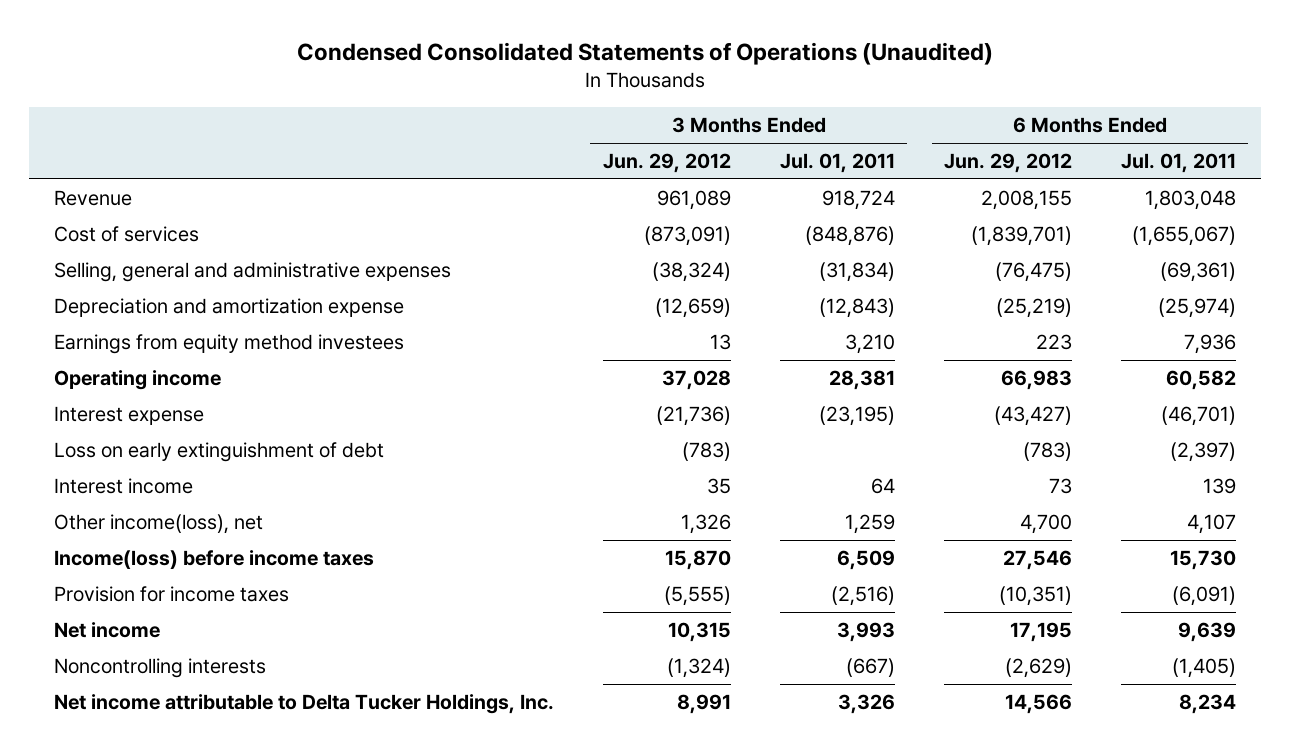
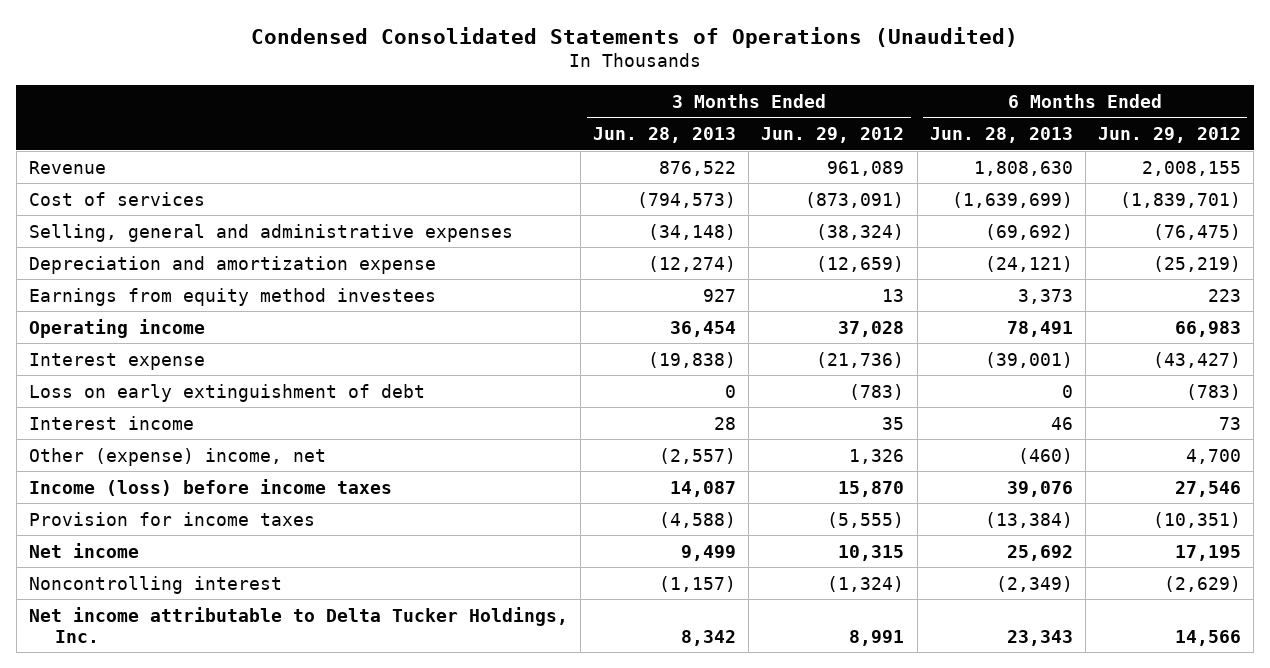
[779,153,895,174] Jul. 01, 2011 -> none
[1121,153,1237,174] Jul. 01, 2011 -> none
none -> [593,127,737,144] Jun. 28, 2013
none -> [929,127,1073,144] Jun. 28, 2013
[53,513,263,534] Other income(loss), net -> [28,447,326,466] Other (expense) income, net
[53,549,374,569] Income(loss) before income taxes -> [28,478,392,496] Income (loss) before income taxes
[53,657,266,678] Noncontrolling interests -> [28,575,282,594] Noncontrolling interest

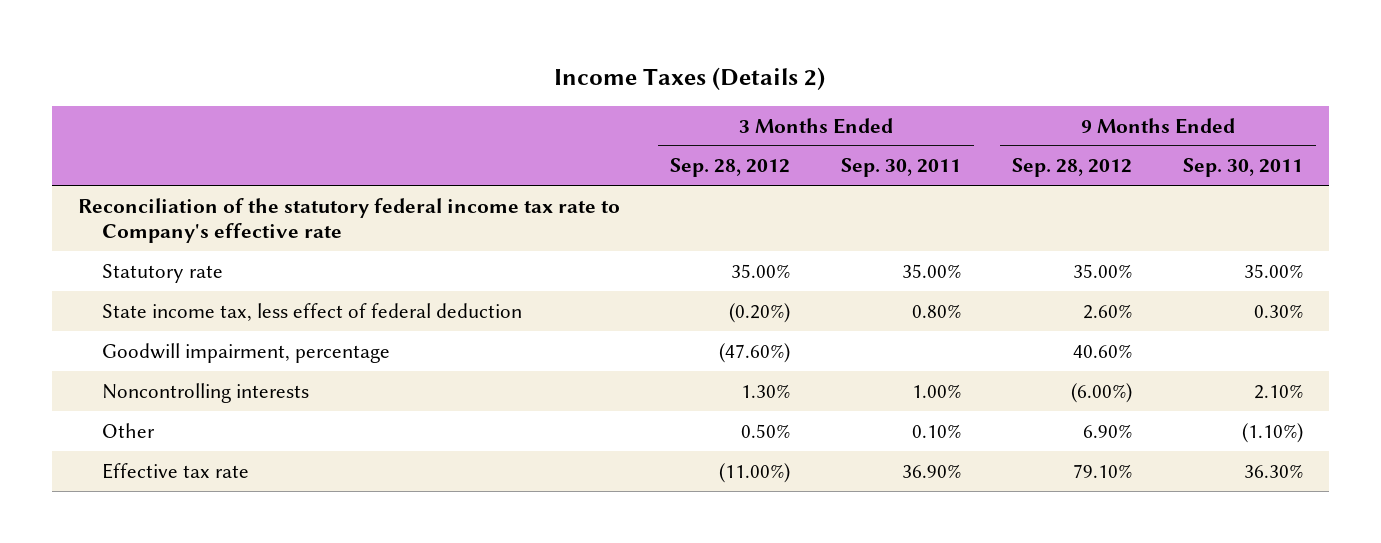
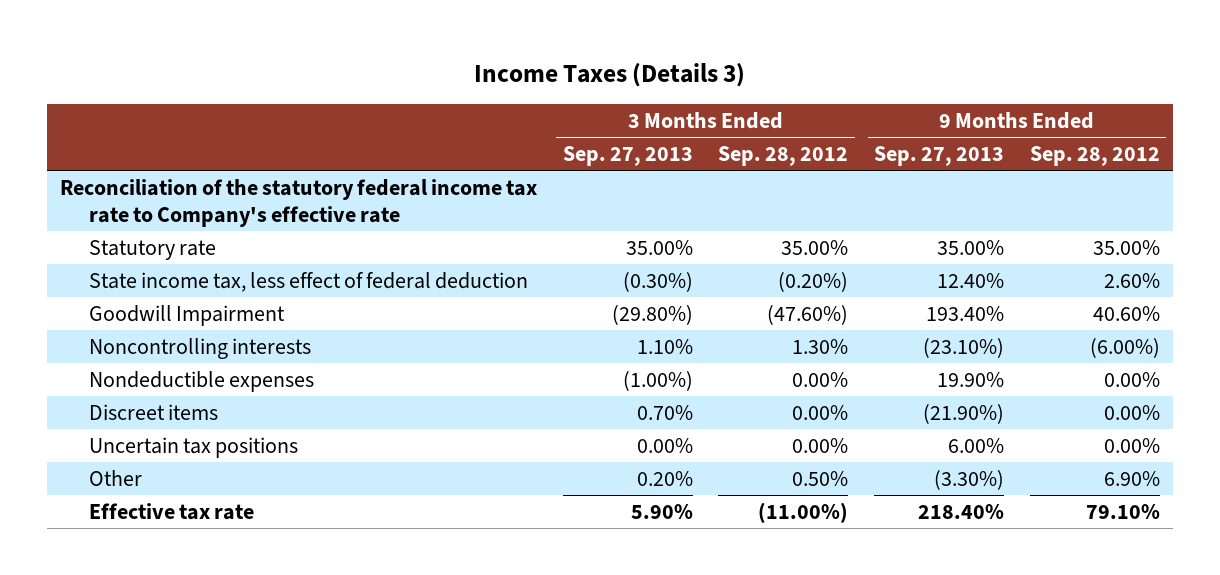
[554,66,826,90] Income Taxes (Details 2) -> [473,62,745,87] Income Taxes (Details 3)
[841,158,962,178] Sep. 30, 2011 -> none
[1183,158,1304,178] Sep. 30, 2011 -> none
none -> [562,146,693,167] Sep. 27, 2013
none -> [874,146,1005,167] Sep. 27, 2013
[102,342,391,363] Goodwill impairment, percentage -> [88,304,285,326] Goodwill Impairment
none -> [88,370,314,392] Nondeductible expenses
none -> [88,403,218,420] Discreet items
none -> [88,436,298,458] Uncertain tax positions

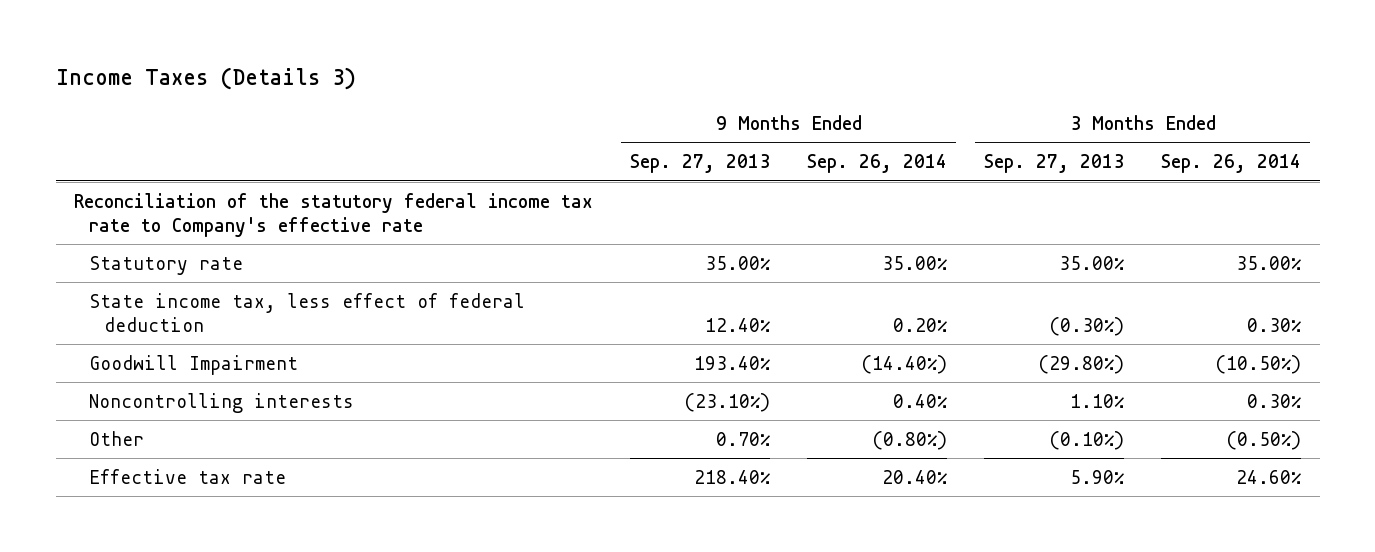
[718,146,849,167] Sep. 28, 2012 -> none
[1029,146,1160,167] Sep. 28, 2012 -> none
none -> [807,154,948,174] Sep. 26, 2014
none -> [1161,154,1302,174] Sep. 26, 2014
[88,370,314,392] Nondeductible expenses -> none
[88,403,218,420] Discreet items -> none
[88,436,298,458] Uncertain tax positions -> none
[636,470,693,486] 0.20% -> [1049,430,1125,450] (0.10%)
[934,469,1005,490] (3.30%) -> [716,431,772,446] 0.70%

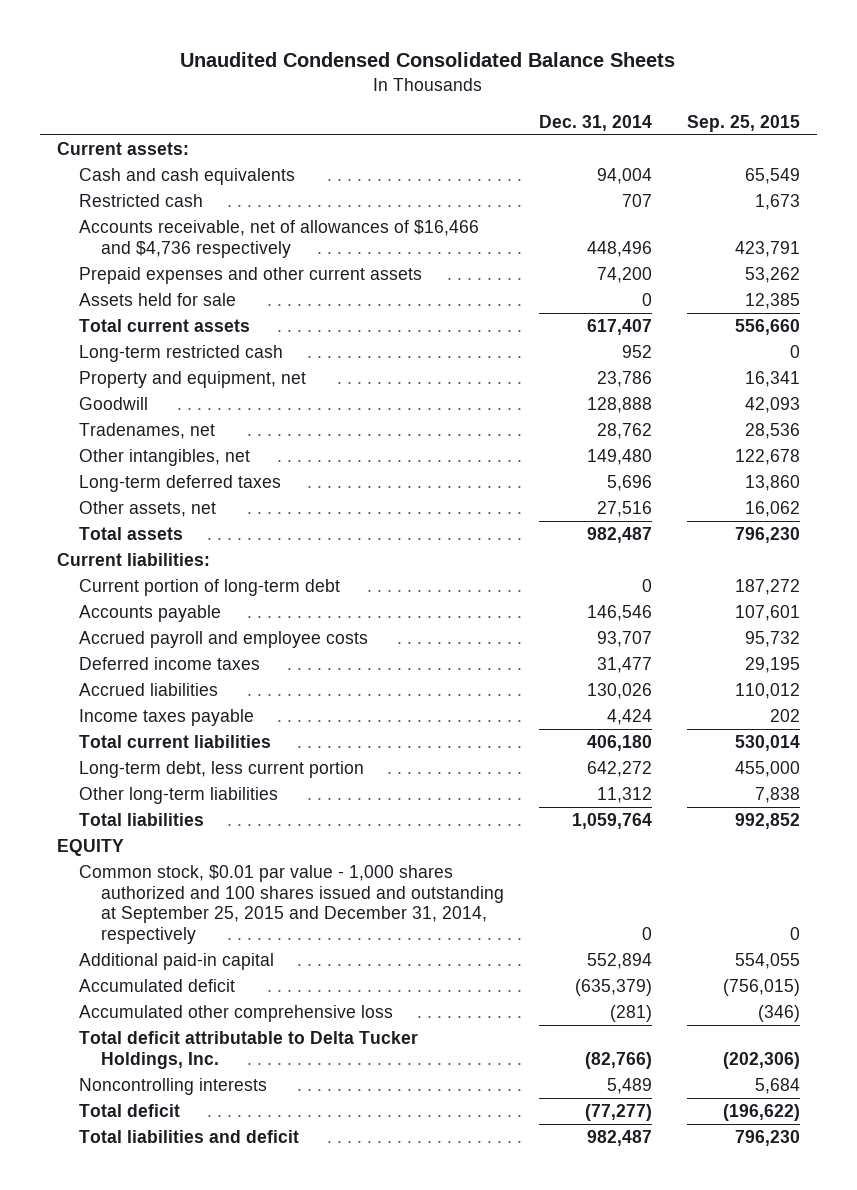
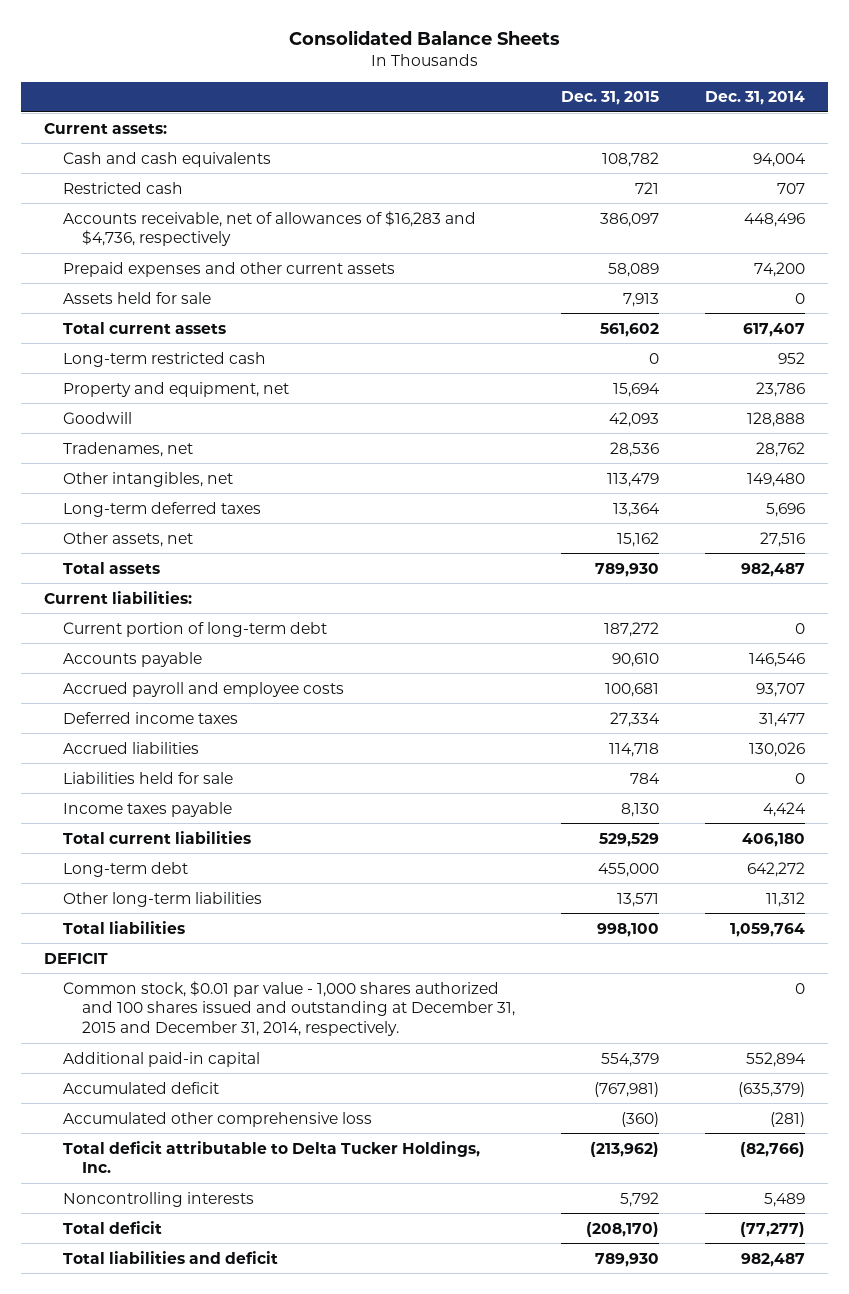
[180,52,676,68] Unaudited Condensed Consolidated Balance Sheets -> [288,30,560,46] Consolidated Balance Sheets
[686,114,800,132] Sep. 25, 2015 -> none
none -> [560,91,659,106] Dec. 31, 2015
[79,220,480,258] Accounts receivable, net of allowances of $16,466 and $4,736 respectively -> [63,210,477,247] Accounts receivable, net of allowances of $16,283 and $4,736, respectively
none -> [63,771,234,784] Liabilities held for sale
[79,761,365,779] Long-term debt, less current portion -> [63,861,189,877] Long-term debt
[57,839,125,857] EQUITY -> [44,952,109,964] DEFICIT
[79,865,505,944] Common stock, $0.01 par value - 1,000 shares authorized and 100 shares issued and outstanding at September 25, 2015 and December 31, 2014, respectively -> [63,980,515,1037] Common stock, $0.01 par value - 1,000 shares authorized and 100 shares issued and outstanding at December 31, 2015 and December 31, 2014, respectively.

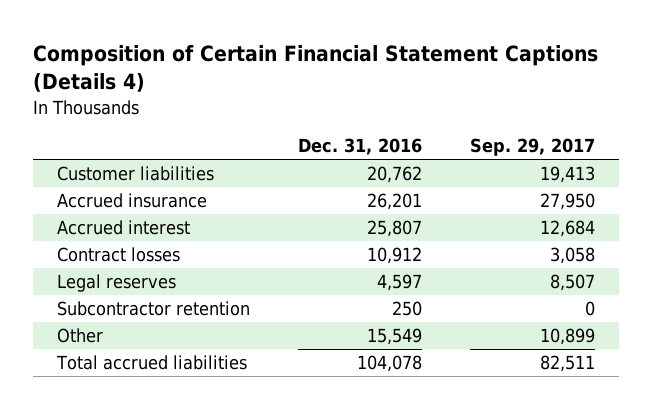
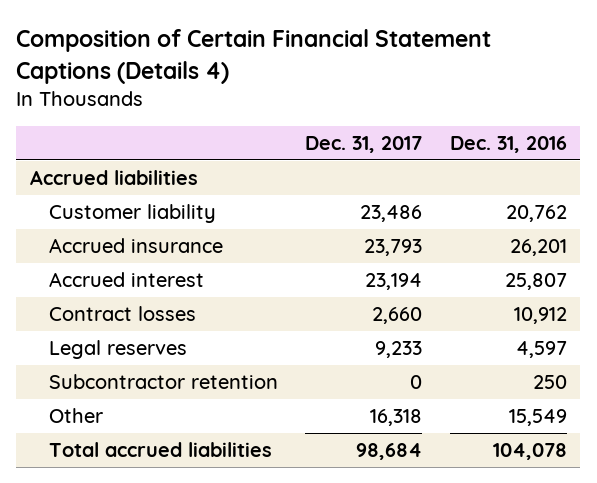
[469,138,595,157] Sep. 29, 2017 -> none
none -> [305,135,423,153] Dec. 31, 2017
none -> [29,170,198,186] Accrued liabilities
[56,166,214,182] Customer liabilities -> [49,204,217,224] Customer liability

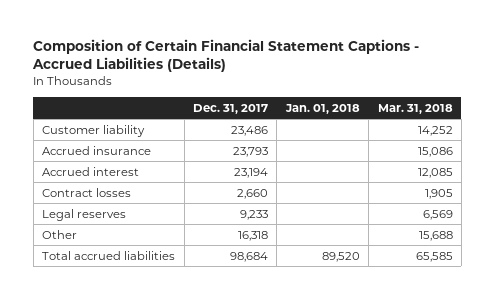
[16,29,492,84] Composition of Certain Financial Statement Captions (Details 4) -> [32,39,420,73] Composition of Certain Financial Statement Captions - Accrued Liabilities (Details)
[449,135,567,153] Dec. 31, 2016 -> none
none -> [284,103,360,114] Jan. 01, 2018
none -> [377,103,453,114] Mar. 31, 2018
[29,170,198,186] Accrued liabilities -> none
[49,374,279,390] Subcontractor retention -> none

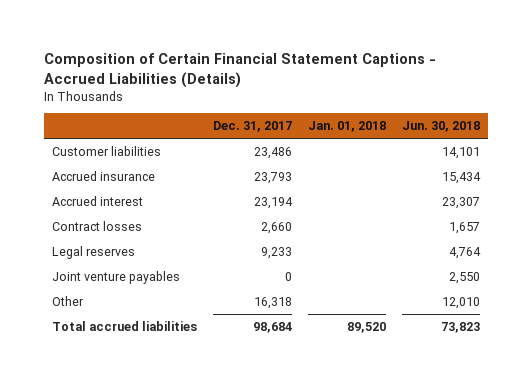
[377,103,453,114] Mar. 31, 2018 -> none
none -> [402,121,481,133] Jun. 30, 2018
[42,124,146,137] Customer liability -> [52,145,162,156] Customer liabilities
none -> [52,270,181,284] Joint venture payables

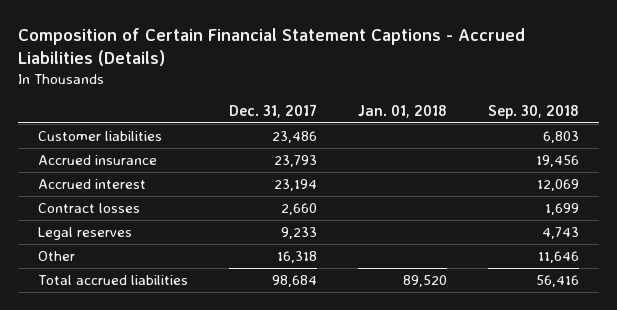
[402,121,481,133] Jun. 30, 2018 -> none
none -> [487,105,579,120] Sep. 30, 2018
[52,270,181,284] Joint venture payables -> none

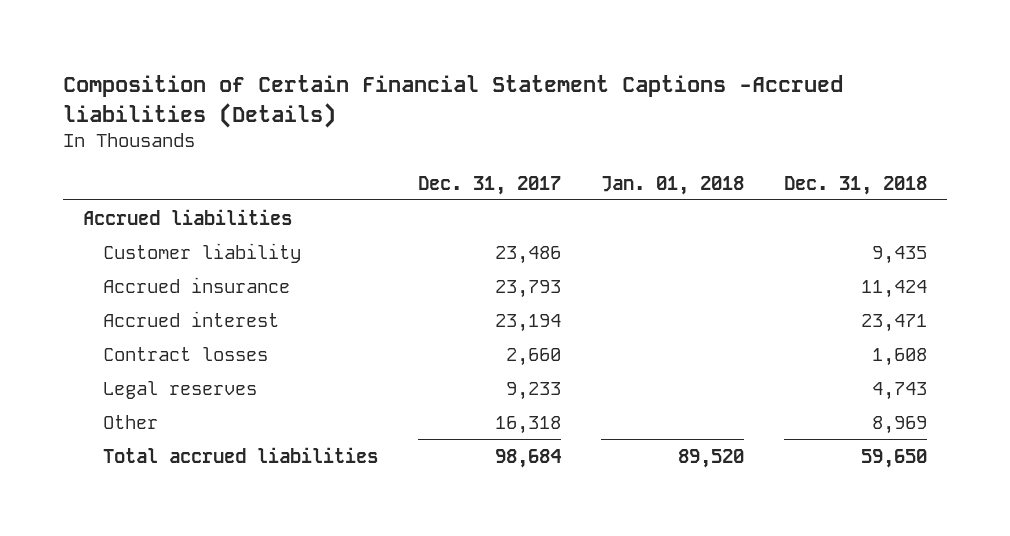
[17,27,525,67] Composition of Certain Financial Statement Captions - Accrued Liabilities (Details) -> [62,75,843,128] Composition of Certain Financial Statement Captions -Accrued liabilities (Details)
[487,105,579,120] Sep. 30, 2018 -> none
none -> [784,175,928,195] Dec. 31, 2018
none -> [82,208,292,225] Accrued liabilities
[37,130,162,141] Customer liabilities -> [102,242,301,263] Customer liability

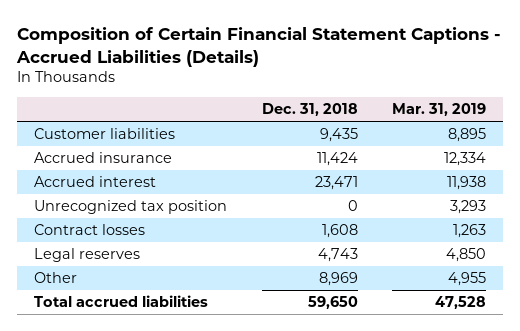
[62,75,843,128] Composition of Certain Financial Statement Captions -Accrued liabilities (Details) -> [15,26,501,67] Composition of Certain Financial Statement Captions - Accrued Liabilities (Details)
[417,175,561,195] Dec. 31, 2017 -> none
[601,175,745,195] Jan. 01, 2018 -> none
none -> [392,103,487,117] Mar. 31, 2019
[82,208,292,225] Accrued liabilities -> none
[102,242,301,263] Customer liability -> [34,128,176,140] Customer liabilities
none -> [34,200,228,215] Unrecognized tax position

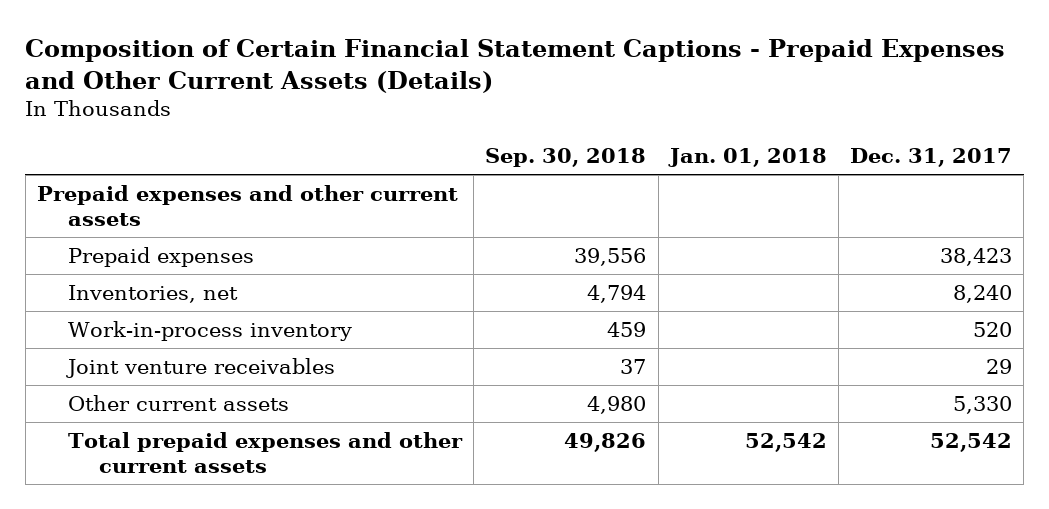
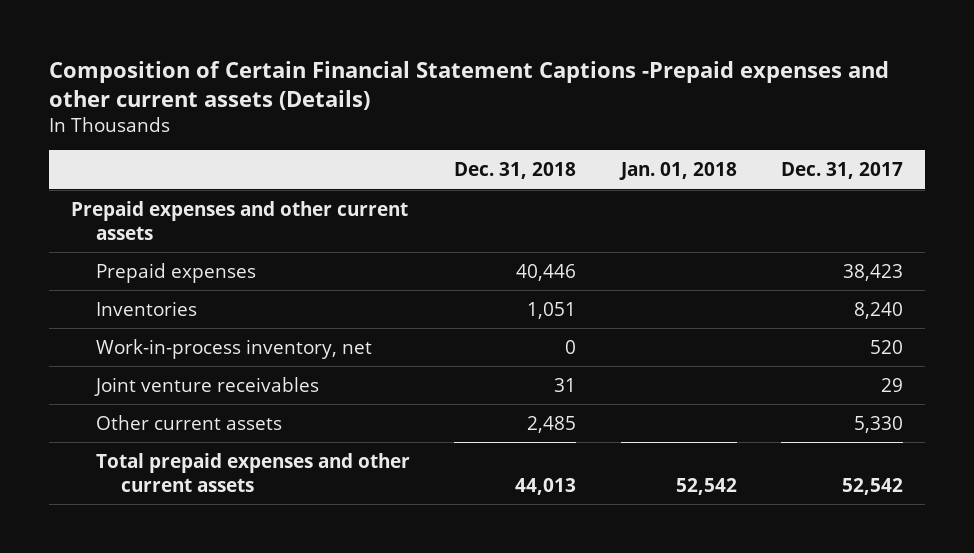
[25,38,1006,93] Composition of Certain Financial Statement Captions - Prepaid Expenses and Other Current Assets (Details) -> [49,60,890,110] Composition of Certain Financial Statement Captions -Prepaid expenses and other current assets (Details)
[485,148,647,168] Sep. 30, 2018 -> none
none -> [454,161,577,179] Dec. 31, 2018
[68,285,239,304] Inventories, net -> [96,300,198,316] Inventories
[68,321,353,342] Work-in-process inventory -> [96,338,373,359] Work-in-process inventory, net

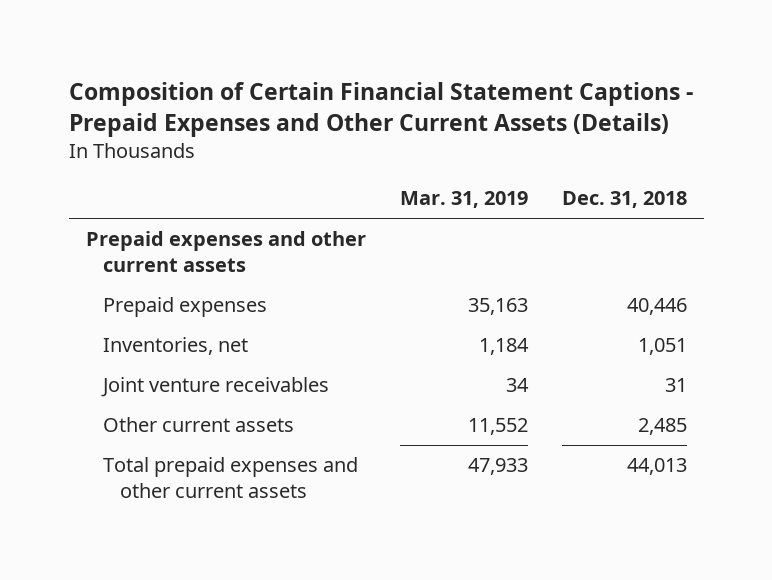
[49,60,890,110] Composition of Certain Financial Statement Captions -Prepaid expenses and other current assets (Details) -> [68,81,693,137] Composition of Certain Financial Statement Captions - Prepaid Expenses and Other Current Assets (Details)
[618,161,737,180] Jan. 01, 2018 -> none
[781,161,904,179] Dec. 31, 2017 -> none
none -> [399,191,528,209] Mar. 31, 2019
[96,338,373,359] Work-in-process inventory, net -> none
[96,300,198,316] Inventories -> [102,337,248,356] Inventories, net

